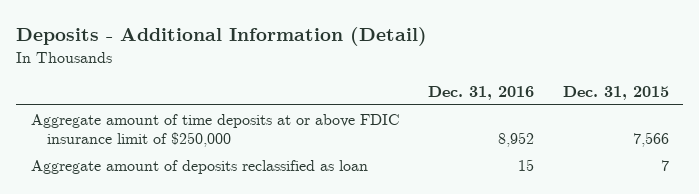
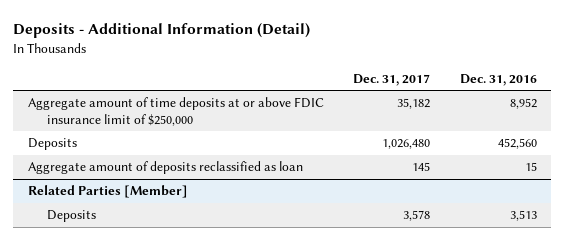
[562,86,669,101] Dec. 31, 2015 -> none
none -> [353,73,431,86] Dec. 31, 2017
none -> [27,138,77,151] Deposits
none -> [27,185,188,199] Related Parties [Member]
none -> [46,210,96,223] Deposits

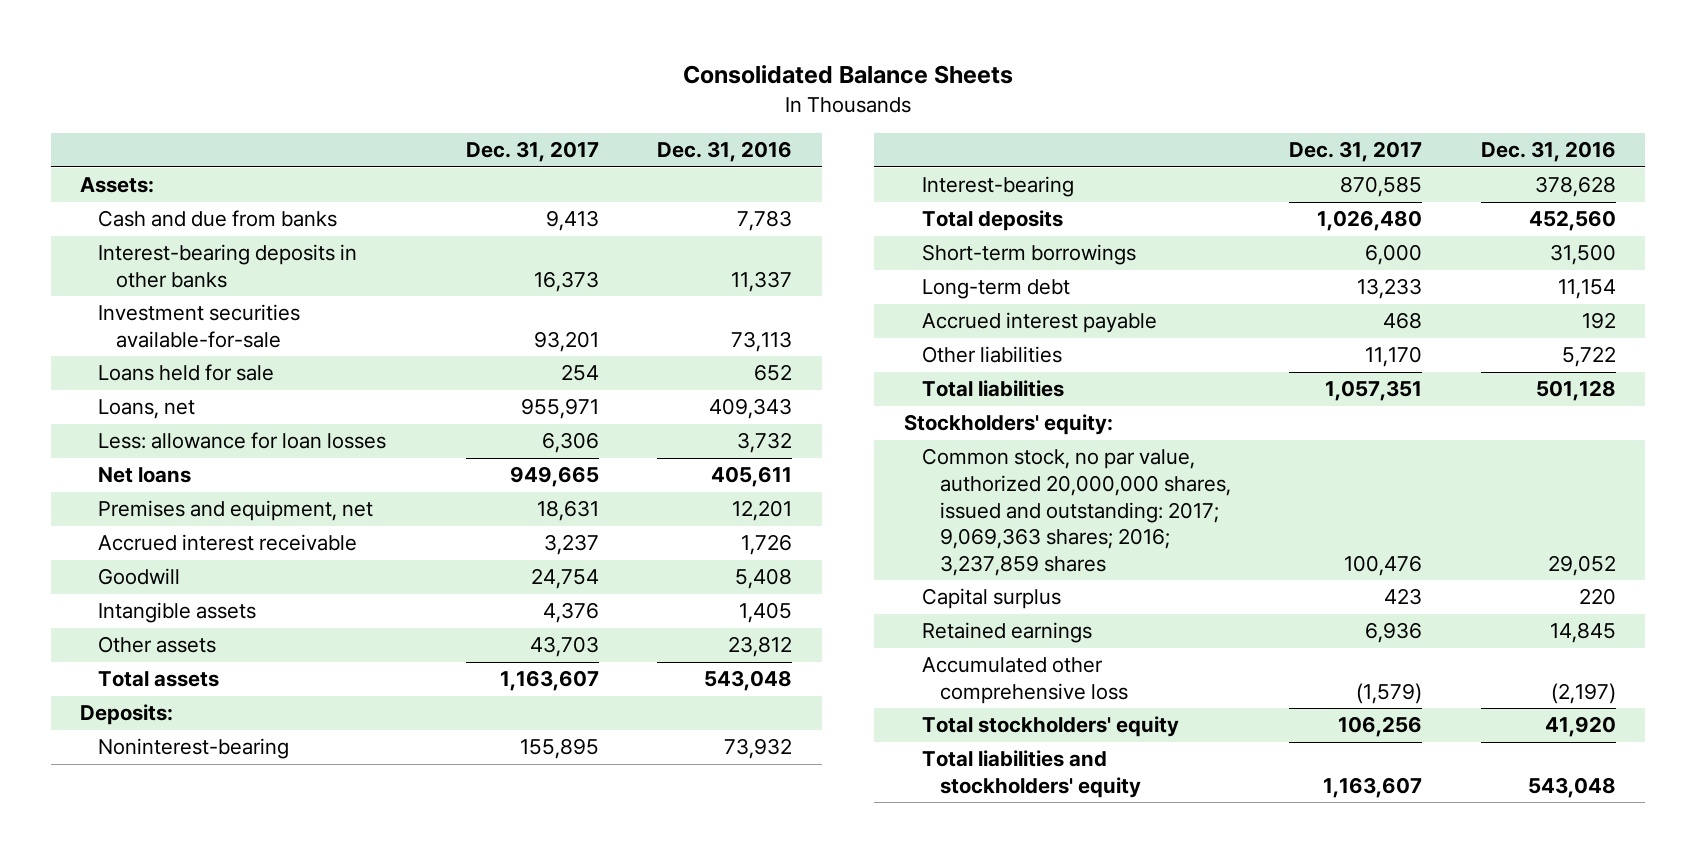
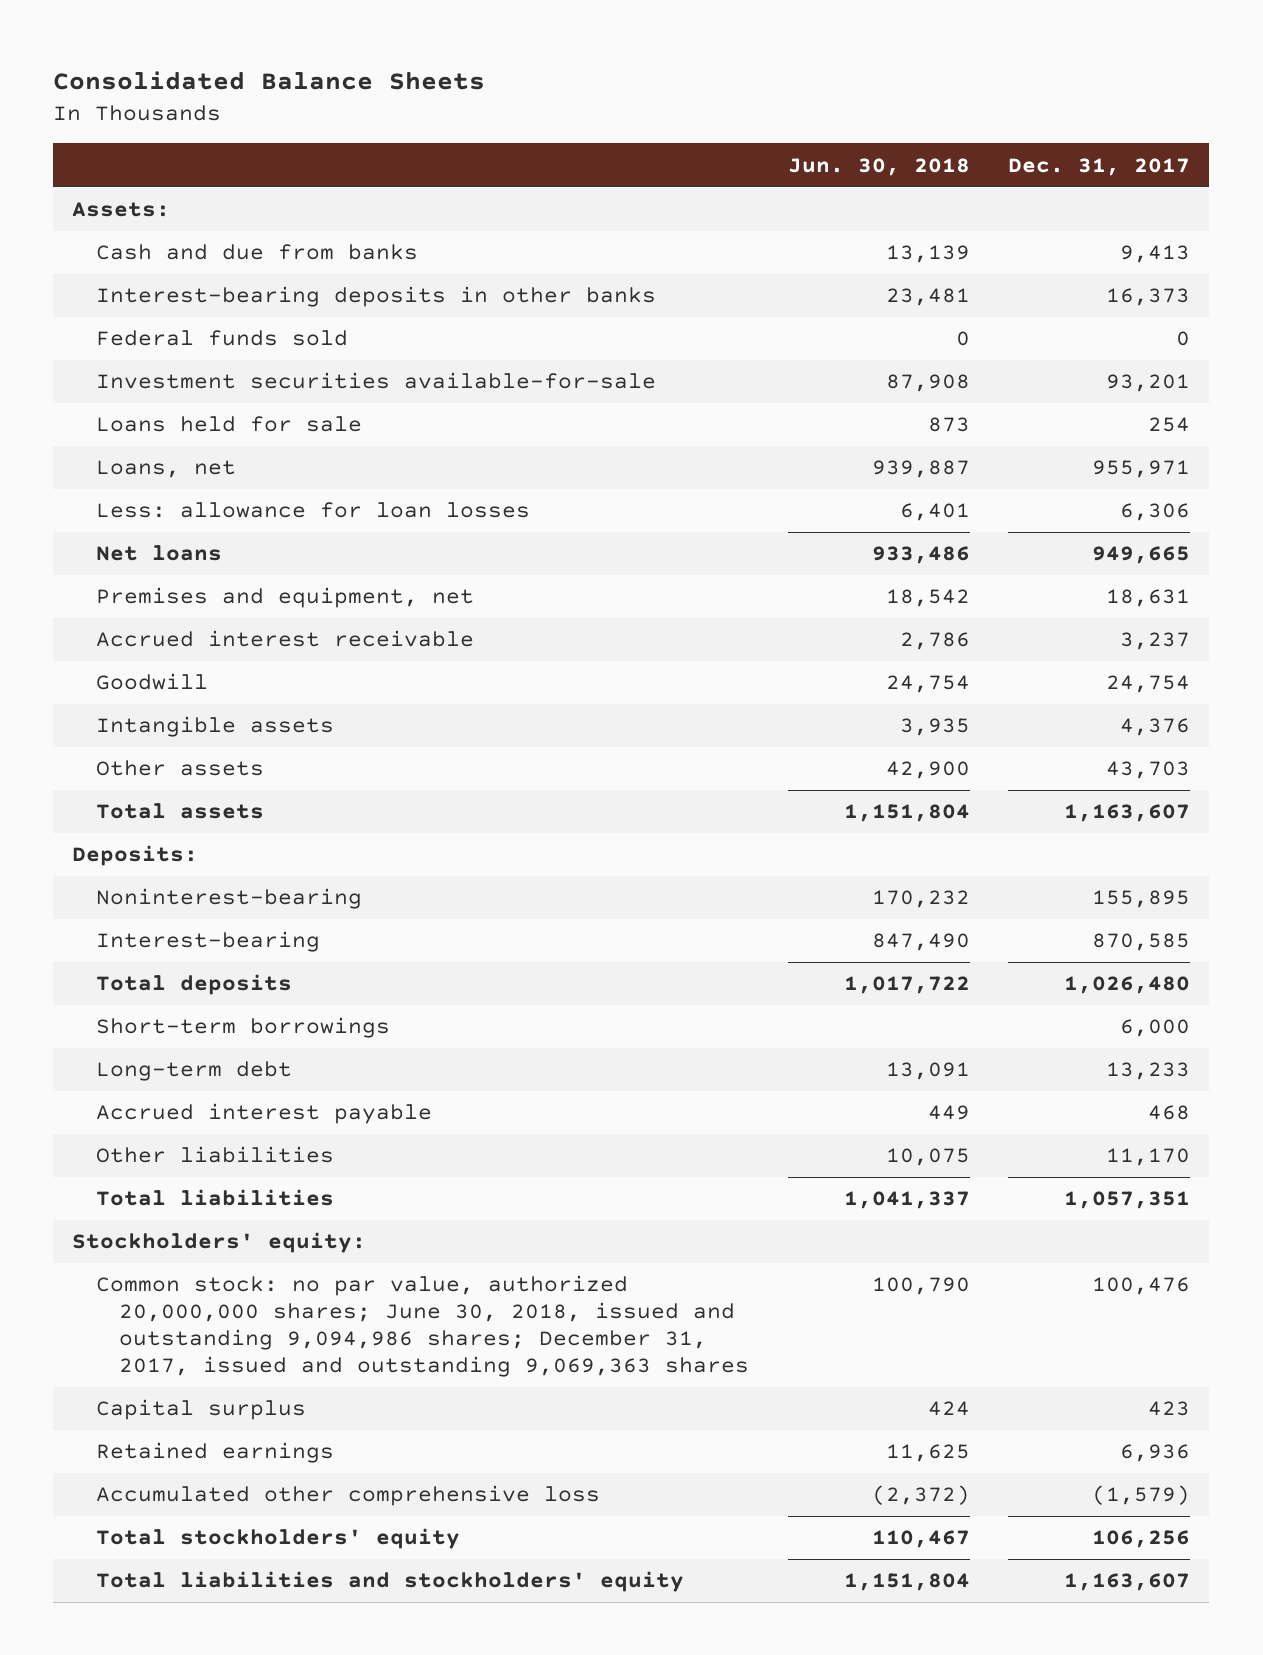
[657,141,793,163] Dec. 31, 2016 -> none
none -> [787,157,970,176] Jun. 30, 2018
none -> [95,330,348,347] Federal funds sold
[921,448,1231,576] Common stock, no par value, authorized 20,000,000 shares, issued and outstanding: 2017; 9,069,363 shares; 2016; 3,237,859 shares -> [95,1275,750,1378] Common stock: no par value, authorized 20,000,000 shares; June 30, 2018, issued and outstanding 9,094,986 shares; December 31, 2017, issued and outstanding 9,069,363 shares

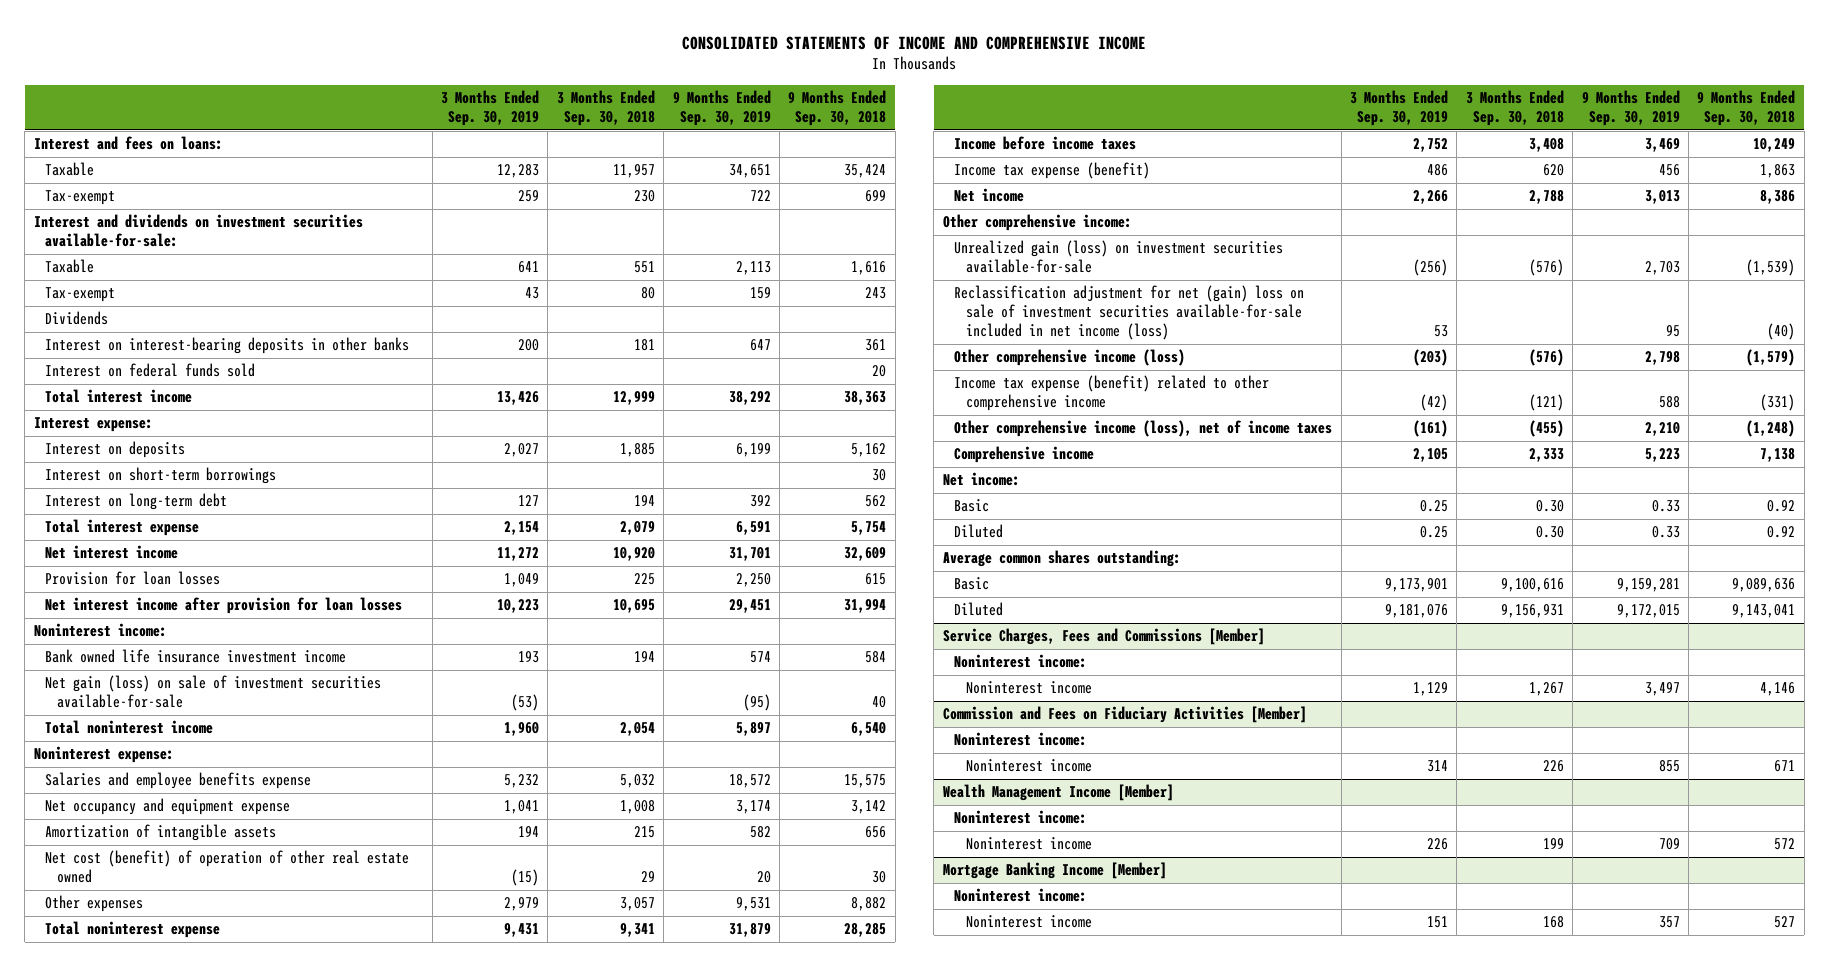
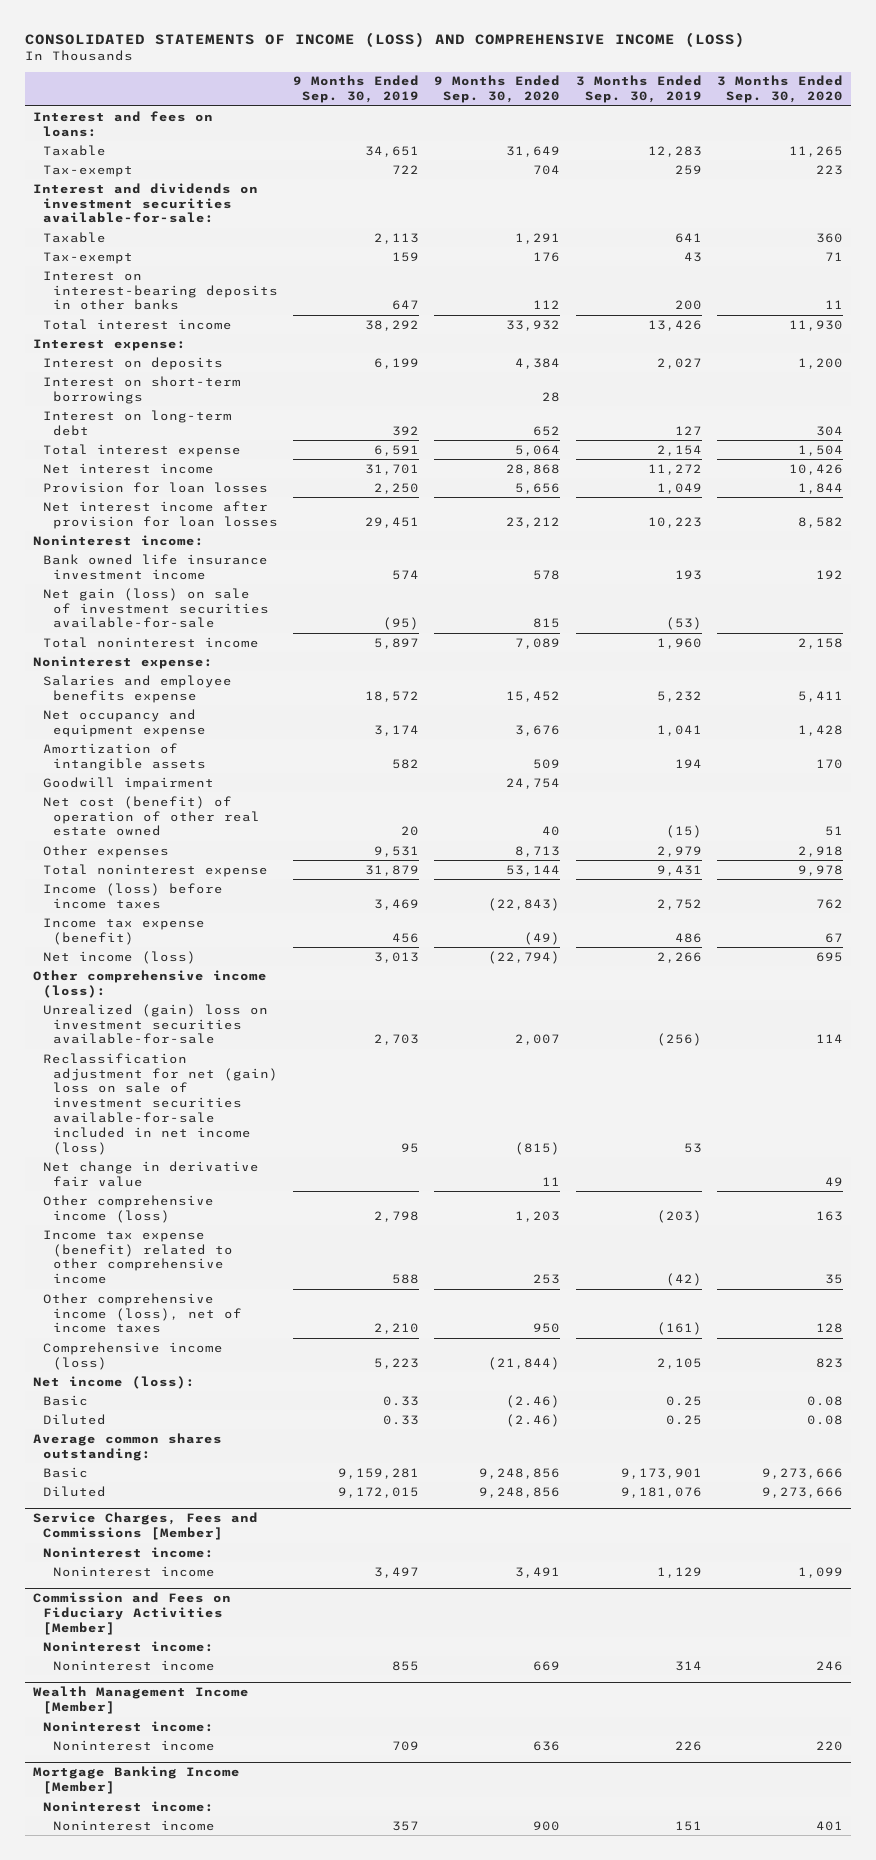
[682,35,1147,50] CONSOLIDATED STATEMENTS OF INCOME AND COMPREHENSIVE INCOME -> [25,31,746,47] CONSOLIDATED STATEMENTS OF INCOME (LOSS) AND COMPREHENSIVE INCOME (LOSS)
[556,90,655,126] 3 Months Ended Sep. 30, 2018 -> none
[788,90,887,126] 9 Months Ended Sep. 30, 2018 -> none
none -> [434,75,561,104] 9 Months Ended Sep. 30, 2020
none -> [716,75,843,104] 3 Months Ended Sep. 30, 2020
[45,311,109,326] Dividends -> none
[45,363,256,378] Interest on federal funds sold -> none
none -> [42,776,214,790] Goodwill impairment
[954,136,1137,151] Income before income taxes -> [42,882,223,909] Income (loss) before income taxes
[954,188,1025,203] Net income -> [42,950,196,964] Net income (loss)
[942,214,1132,232] Other comprehensive income: -> [32,969,267,998] Other comprehensive income (loss):
[954,240,1284,274] Unrealized gain (loss) on investment securities available-for-sale -> [42,1003,268,1045] Unrealized (gain) loss on investment securities available-for-sale
none -> [42,1160,259,1187] Net change in derivative fair value
[954,446,1095,464] Comprehensive income -> [42,1341,223,1370] Comprehensive income (loss)
[942,472,1020,487] Net income: -> [32,1375,195,1389] Net income (loss):

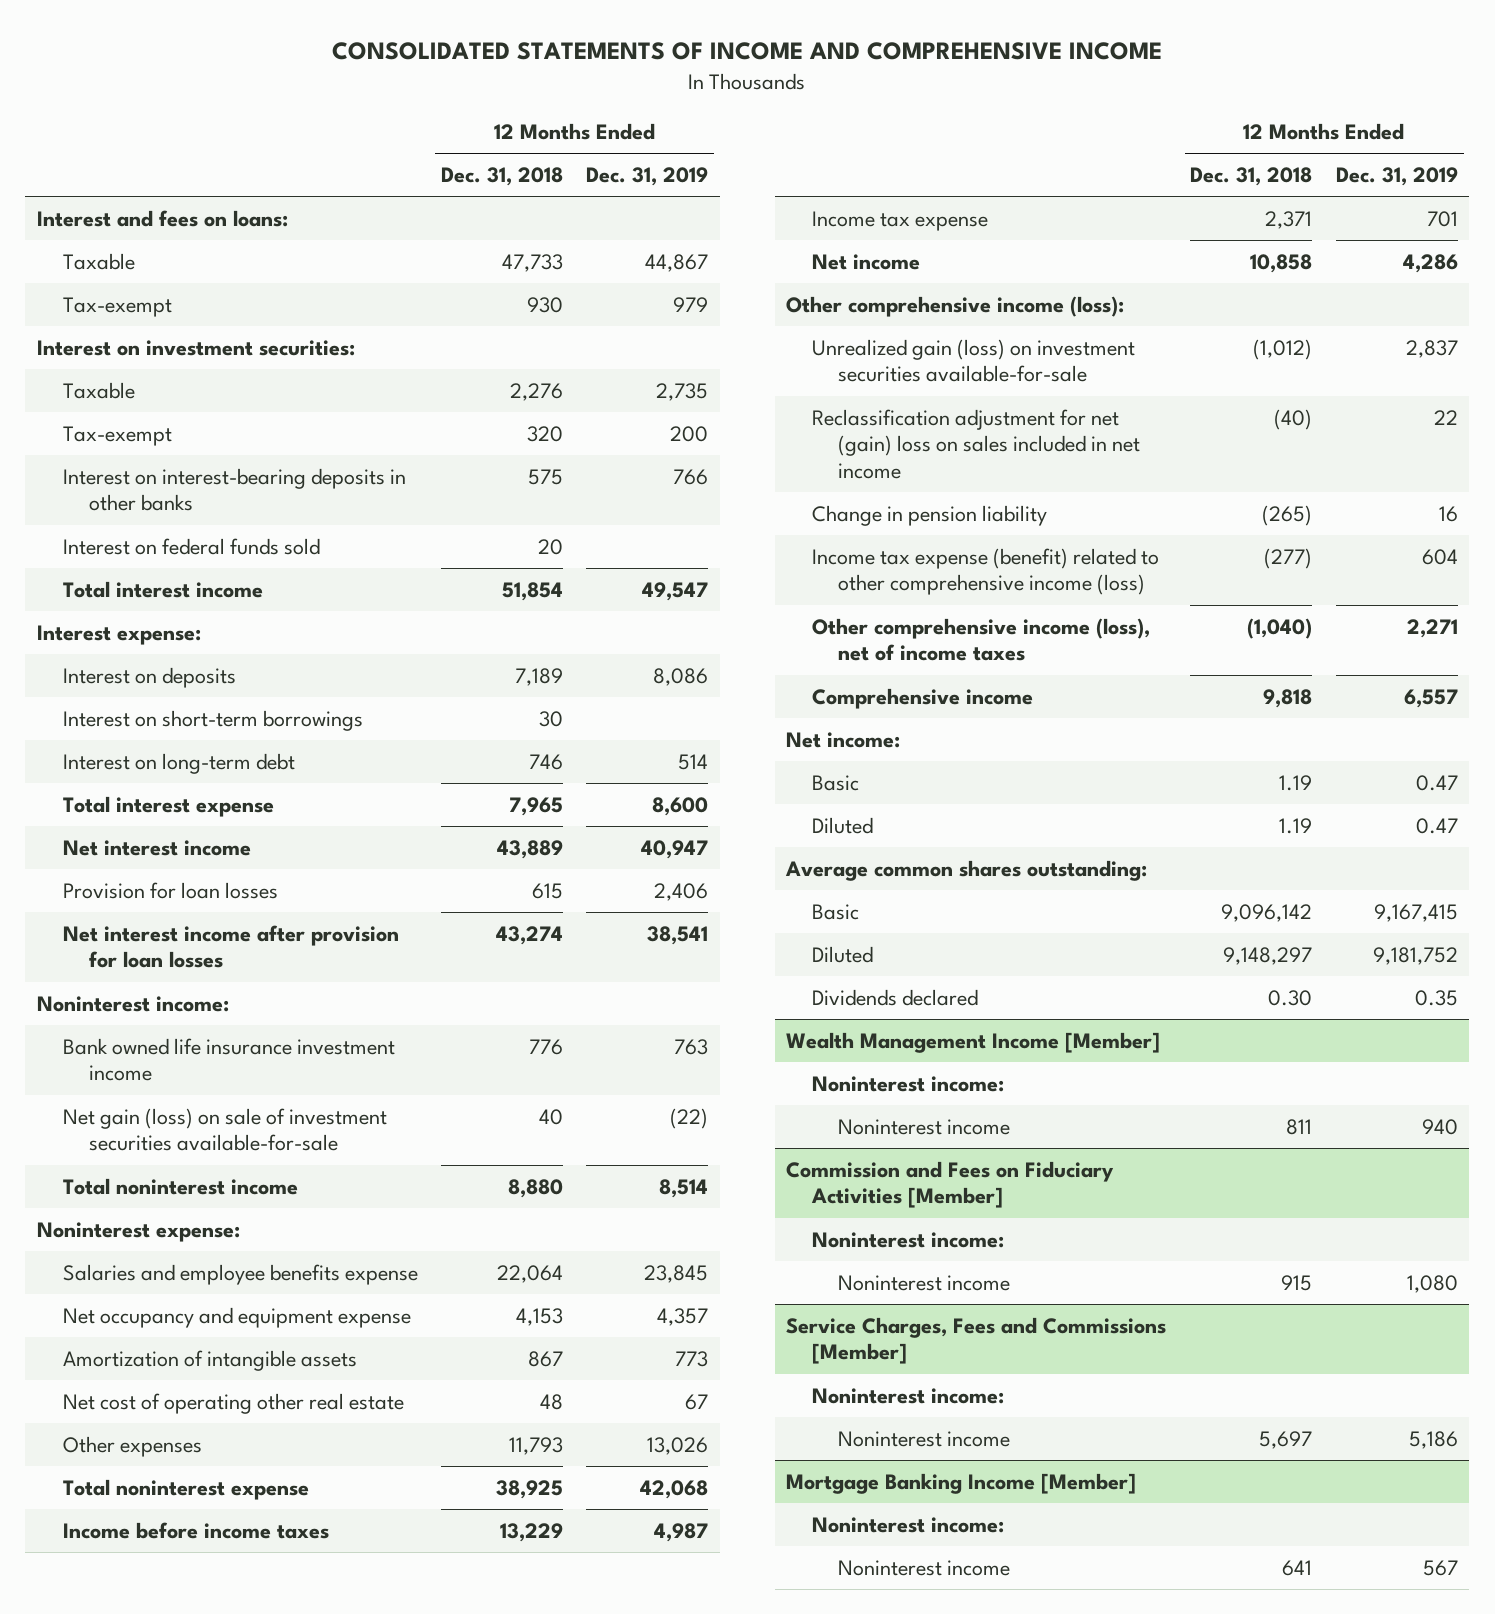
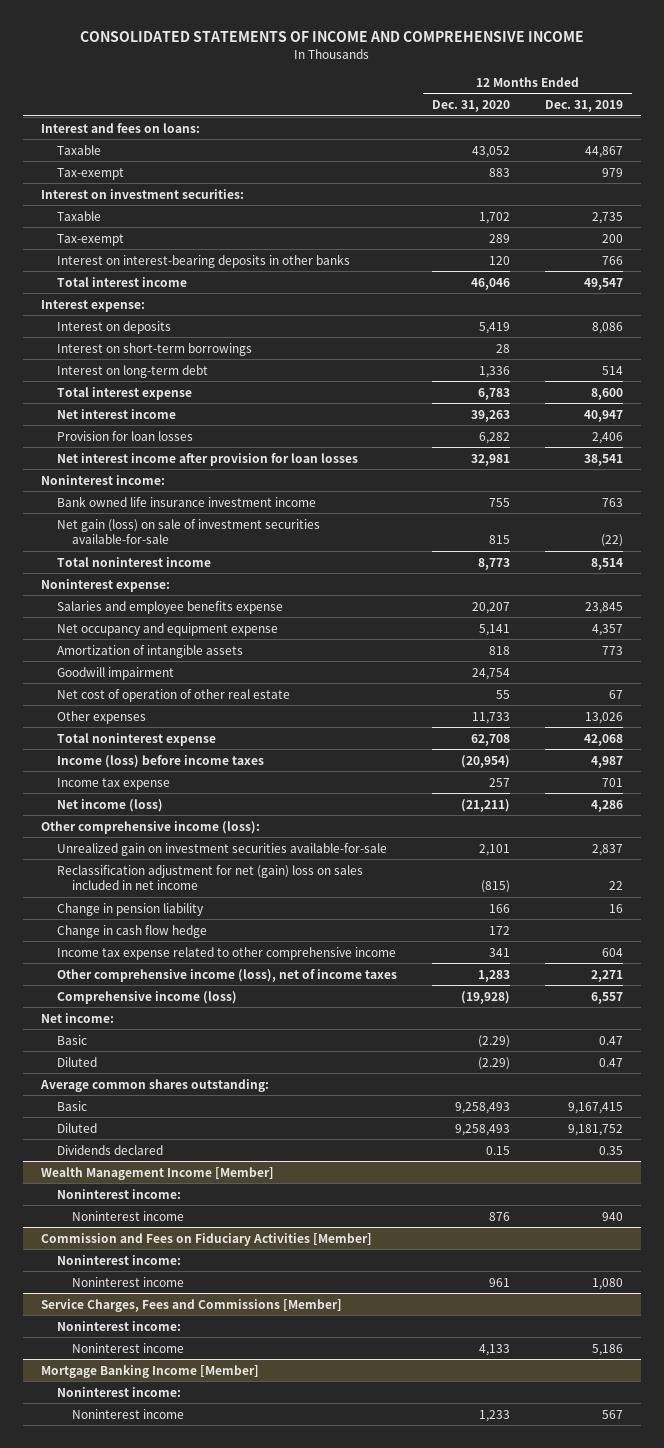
[441,166,564,186] Dec. 31, 2018 -> none
none -> [431,99,510,112] Dec. 31, 2020
[62,537,320,555] Interest on federal funds sold -> none
none -> [56,666,174,680] Goodwill impairment
[62,1392,404,1414] Net cost of operating other real estate -> [56,688,290,702] Net cost of operation of other real estate
[62,1521,329,1539] Income before income taxes -> [56,754,264,768] Income (loss) before income taxes
[812,253,921,270] Net income -> [56,798,163,812] Net income (loss)
[812,338,1136,383] Unrealized gain (loss) on investment securities available-for-sale -> [56,842,387,856] Unrealized gain on investment securities available-for-sale
none -> [56,924,207,938] Change in cash flow hedge
[812,547,1160,596] Income tax expense (benefit) related to other comprehensive income (loss) -> [56,946,396,960] Income tax expense related to other comprehensive income
[812,687,1034,709] Comprehensive income -> [56,990,237,1004] Comprehensive income (loss)

